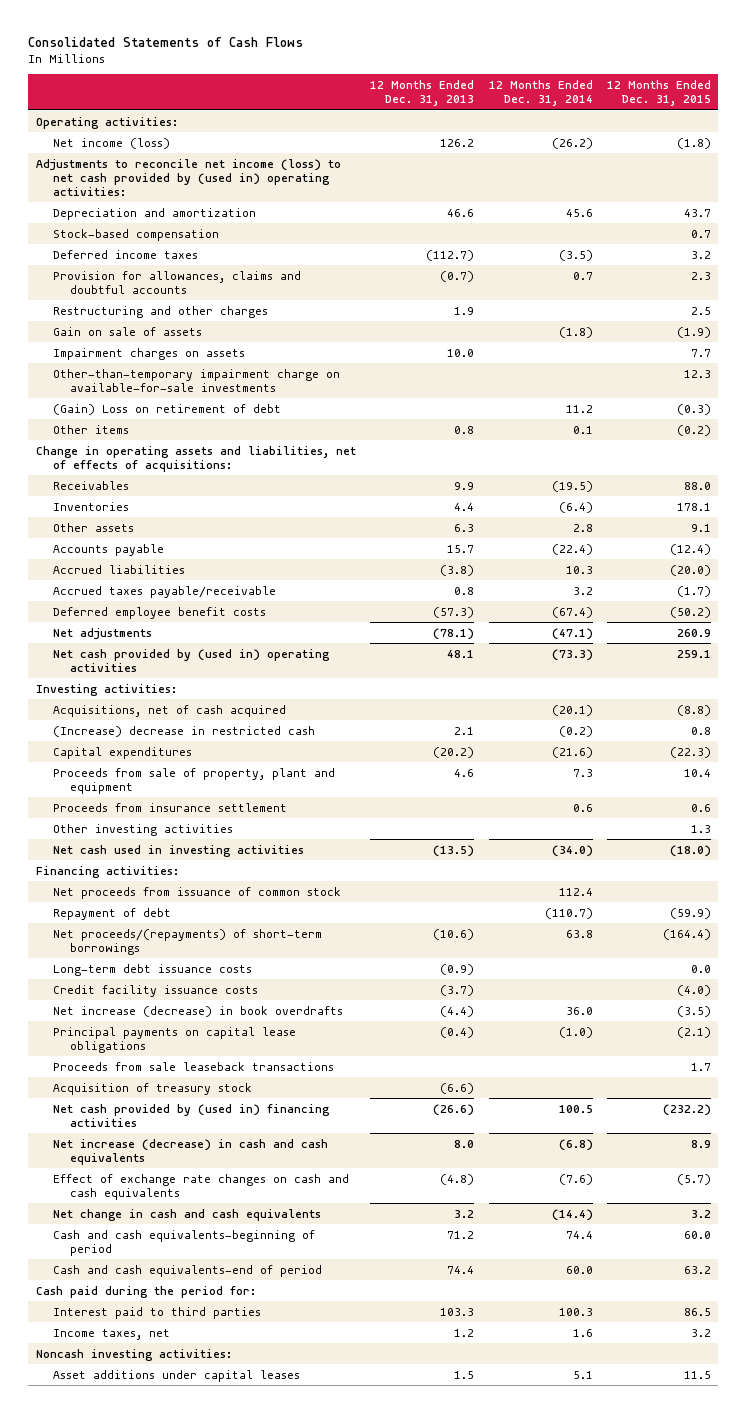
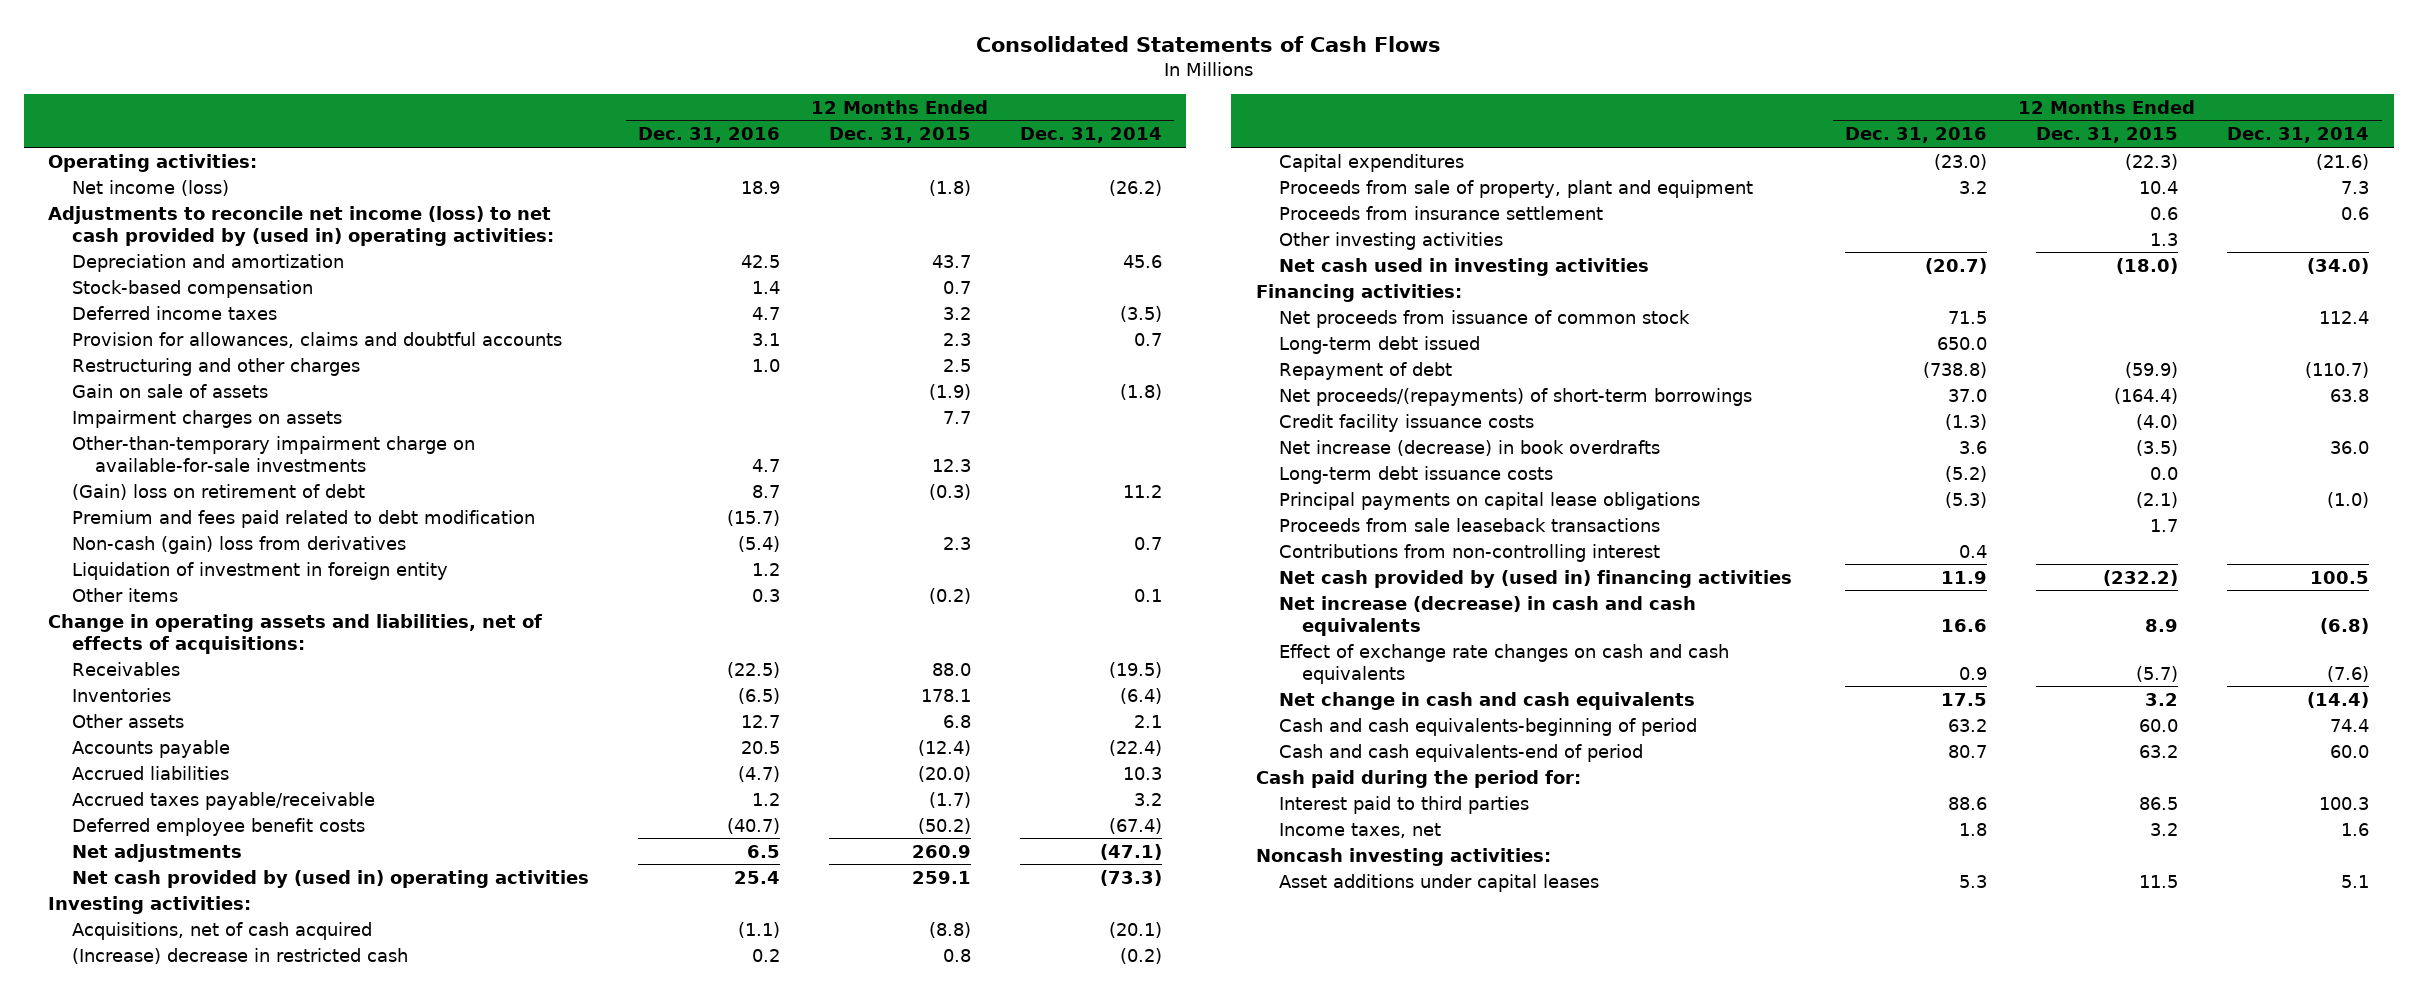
[370,80,475,107] 12 Months Ended Dec. 31, 2013 -> none
none -> [637,127,780,144] Dec. 31, 2016
[52,403,281,415] (Gain) Loss on retirement of debt -> [71,483,365,500] (Gain) loss on retirement of debt
none -> [71,509,535,528] Premium and fees paid related to debt modification
none -> [71,535,406,554] Non-cash (gain) loss from derivatives
none -> [71,561,448,580] Liquidation of investment in foreign entity
[572,523,593,532] 2.8 -> [1133,714,1162,728] 2.1
[691,523,712,532] 9.1 -> [942,714,971,728] 6.8
none -> [1279,335,1481,354] Long-term debt issued
[52,963,252,976] Long-term debt issuance costs -> [1279,465,1554,484] Long-term debt issuance costs
[52,1082,252,1095] Acquisition of treasury stock -> none
none -> [1279,543,1661,562] Contributions from non-controlling interest

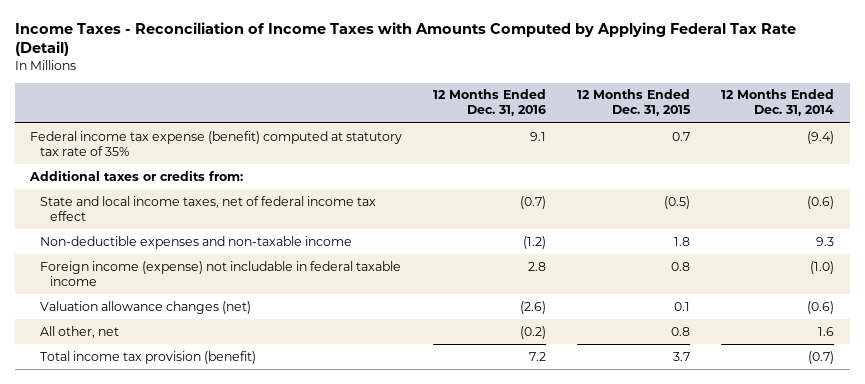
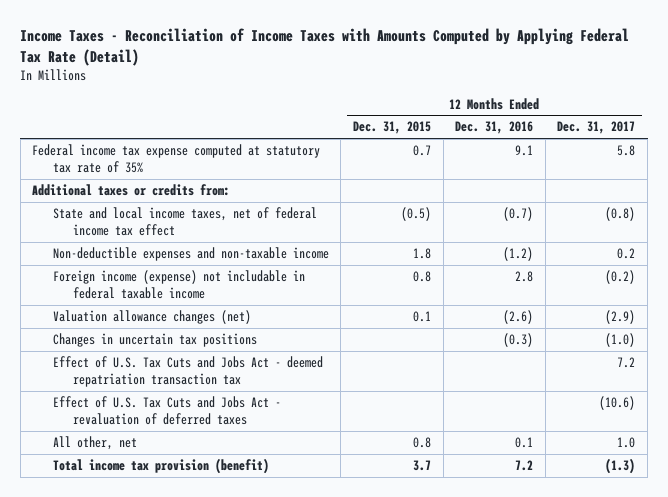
[721,89,835,117] 12 Months Ended Dec. 31, 2014 -> none
none -> [557,121,636,135] Dec. 31, 2017
[30,130,403,156] Federal income tax expense (benefit) computed at statutory tax rate of 35% -> [32,143,321,173] Federal income tax expense computed at statutory tax rate of 35%
none -> [52,332,257,347] Changes in uncertain tax positions
none -> [52,355,323,387] Effect of U.S. Tax Cuts and Jobs Act - deemed repatriation transaction tax
none -> [52,395,281,425] Effect of U.S. Tax Cuts and Jobs Act - revaluation of deferred taxes
[520,325,547,339] (0.2) -> [515,436,534,448] 0.1

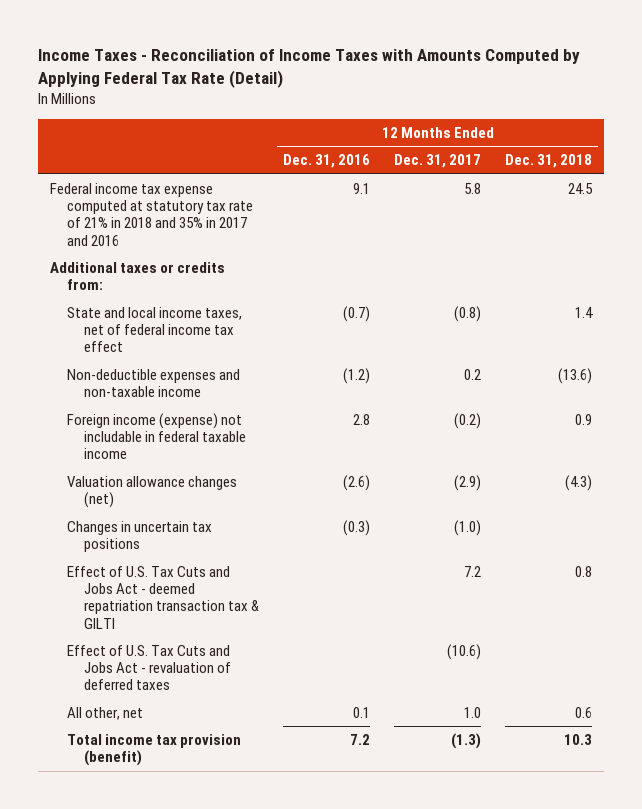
[352,121,431,135] Dec. 31, 2015 -> none
none -> [505,154,593,169] Dec. 31, 2018
[32,143,321,173] Federal income tax expense computed at statutory tax rate of 35% -> [50,182,253,246] Federal income tax expense computed at statutory tax rate of 21% in 2018 and 35% in 2017 and 2016
[52,355,323,387] Effect of U.S. Tax Cuts and Jobs Act - deemed repatriation transaction tax -> [66,565,259,629] Effect of U.S. Tax Cuts and Jobs Act - deemed repatriation transaction tax & GILTI

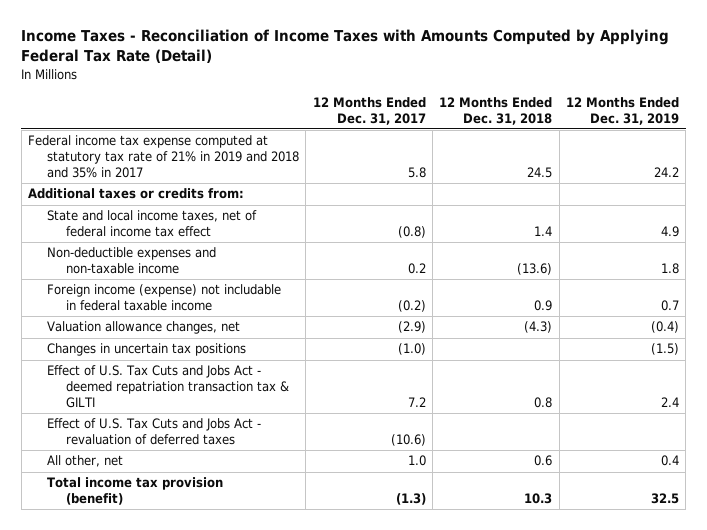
[282,154,370,169] Dec. 31, 2016 -> none
none -> [565,97,679,125] 12 Months Ended Dec. 31, 2019
[50,182,253,246] Federal income tax expense computed at statutory tax rate of 21% in 2018 and 35% in 2017 and 2016 -> [28,135,299,178] Federal income tax expense computed at statutory tax rate of 21% in 2019 and 2018 and 35% in 2017
[66,475,237,509] Valuation allowance changes (net) -> [46,321,240,335] Valuation allowance changes, net

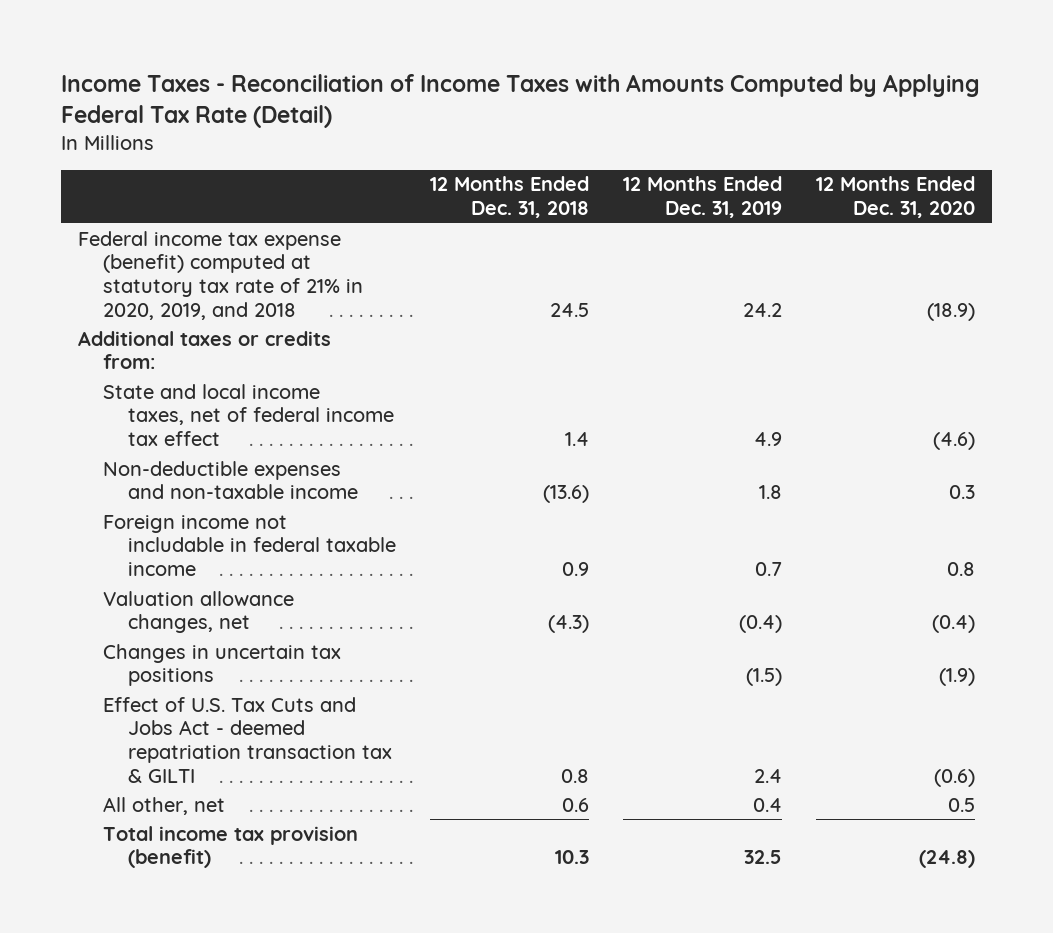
[312,97,426,125] 12 Months Ended Dec. 31, 2017 -> none
none -> [816,176,976,218] 12 Months Ended Dec. 31, 2020
[28,135,299,178] Federal income tax expense computed at statutory tax rate of 21% in 2019 and 2018 and 35% in 2017 -> [78,230,364,320] Federal income tax expense (benefit) computed at statutory tax rate of 21% in 2020, 2019, and 2018
[46,284,281,312] Foreign income (expense) not includable in federal taxable income -> [103,514,396,577] Foreign income not includable in federal taxable income
[46,418,261,446] Effect of U.S. Tax Cuts and Jobs Act - revaluation of deferred taxes -> none

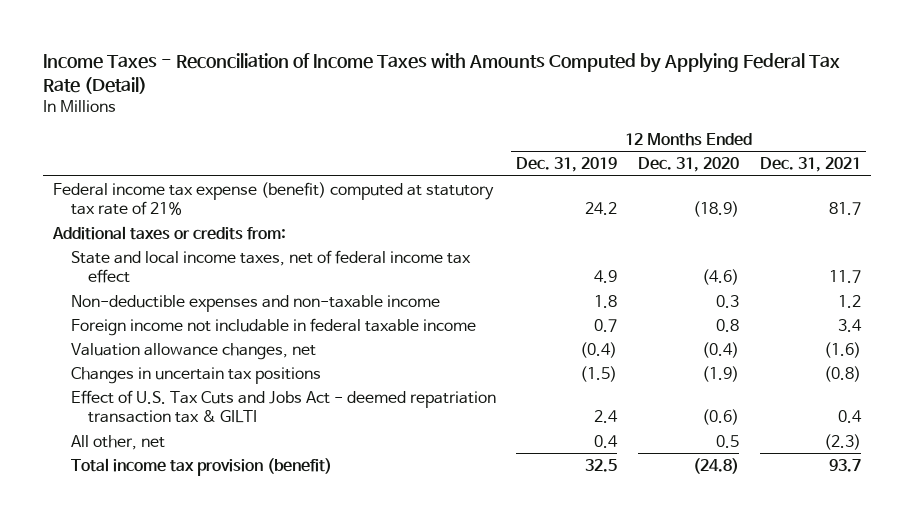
[430,176,590,218] 12 Months Ended Dec. 31, 2018 -> none
none -> [759,157,861,173] Dec. 31, 2021
[78,230,364,320] Federal income tax expense (benefit) computed at statutory tax rate of 21% in 2020, 2019, and 2018 -> [53,181,495,216] Federal income tax expense (benefit) computed at statutory tax rate of 21%

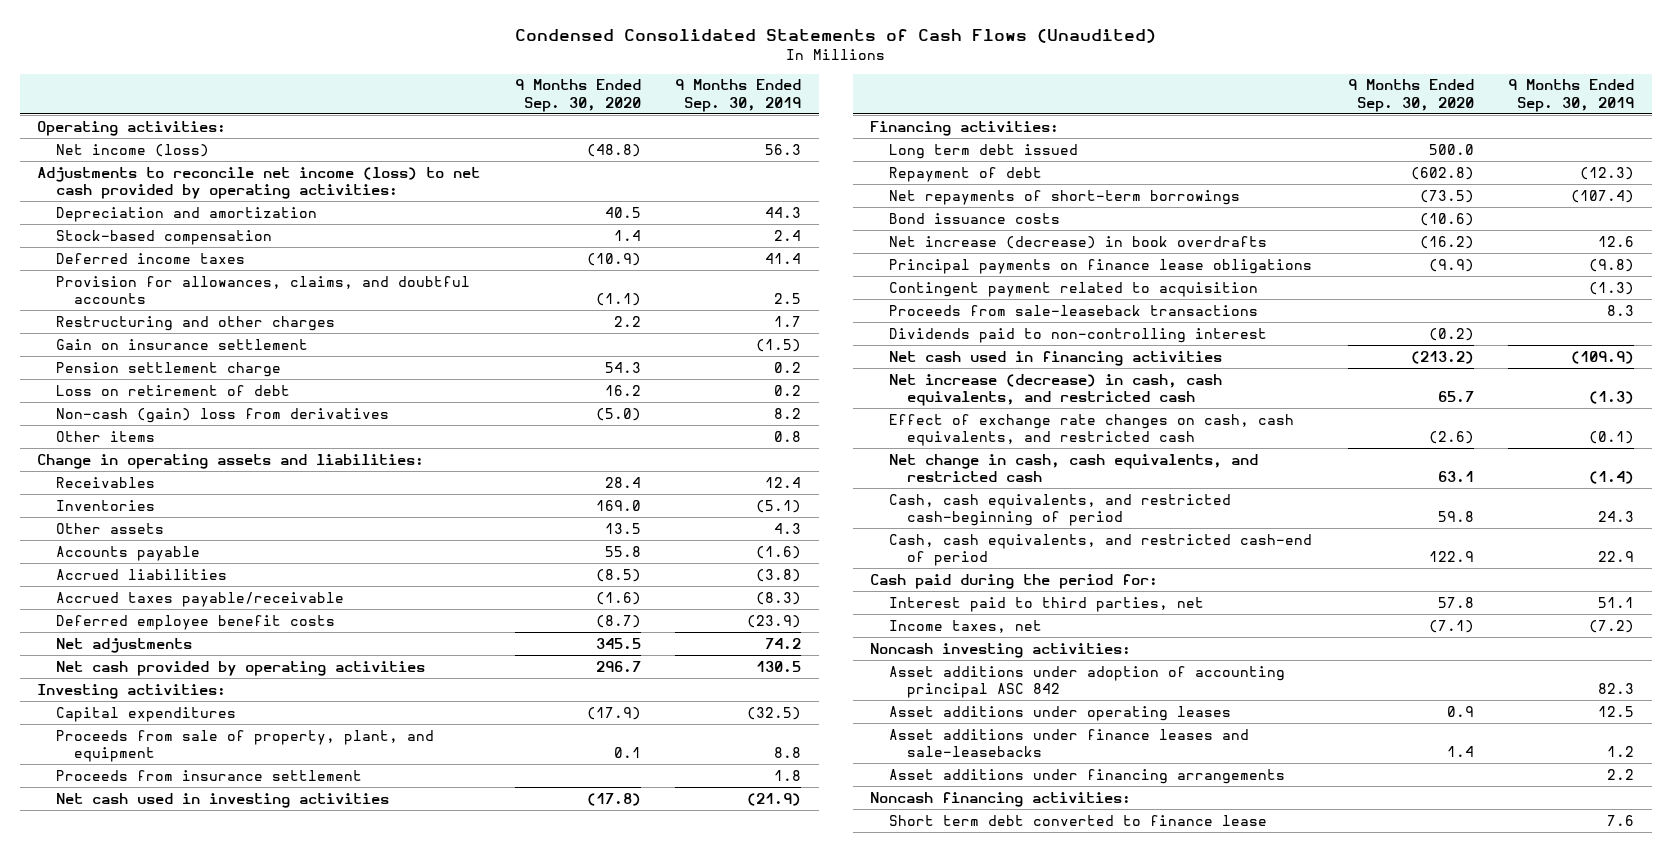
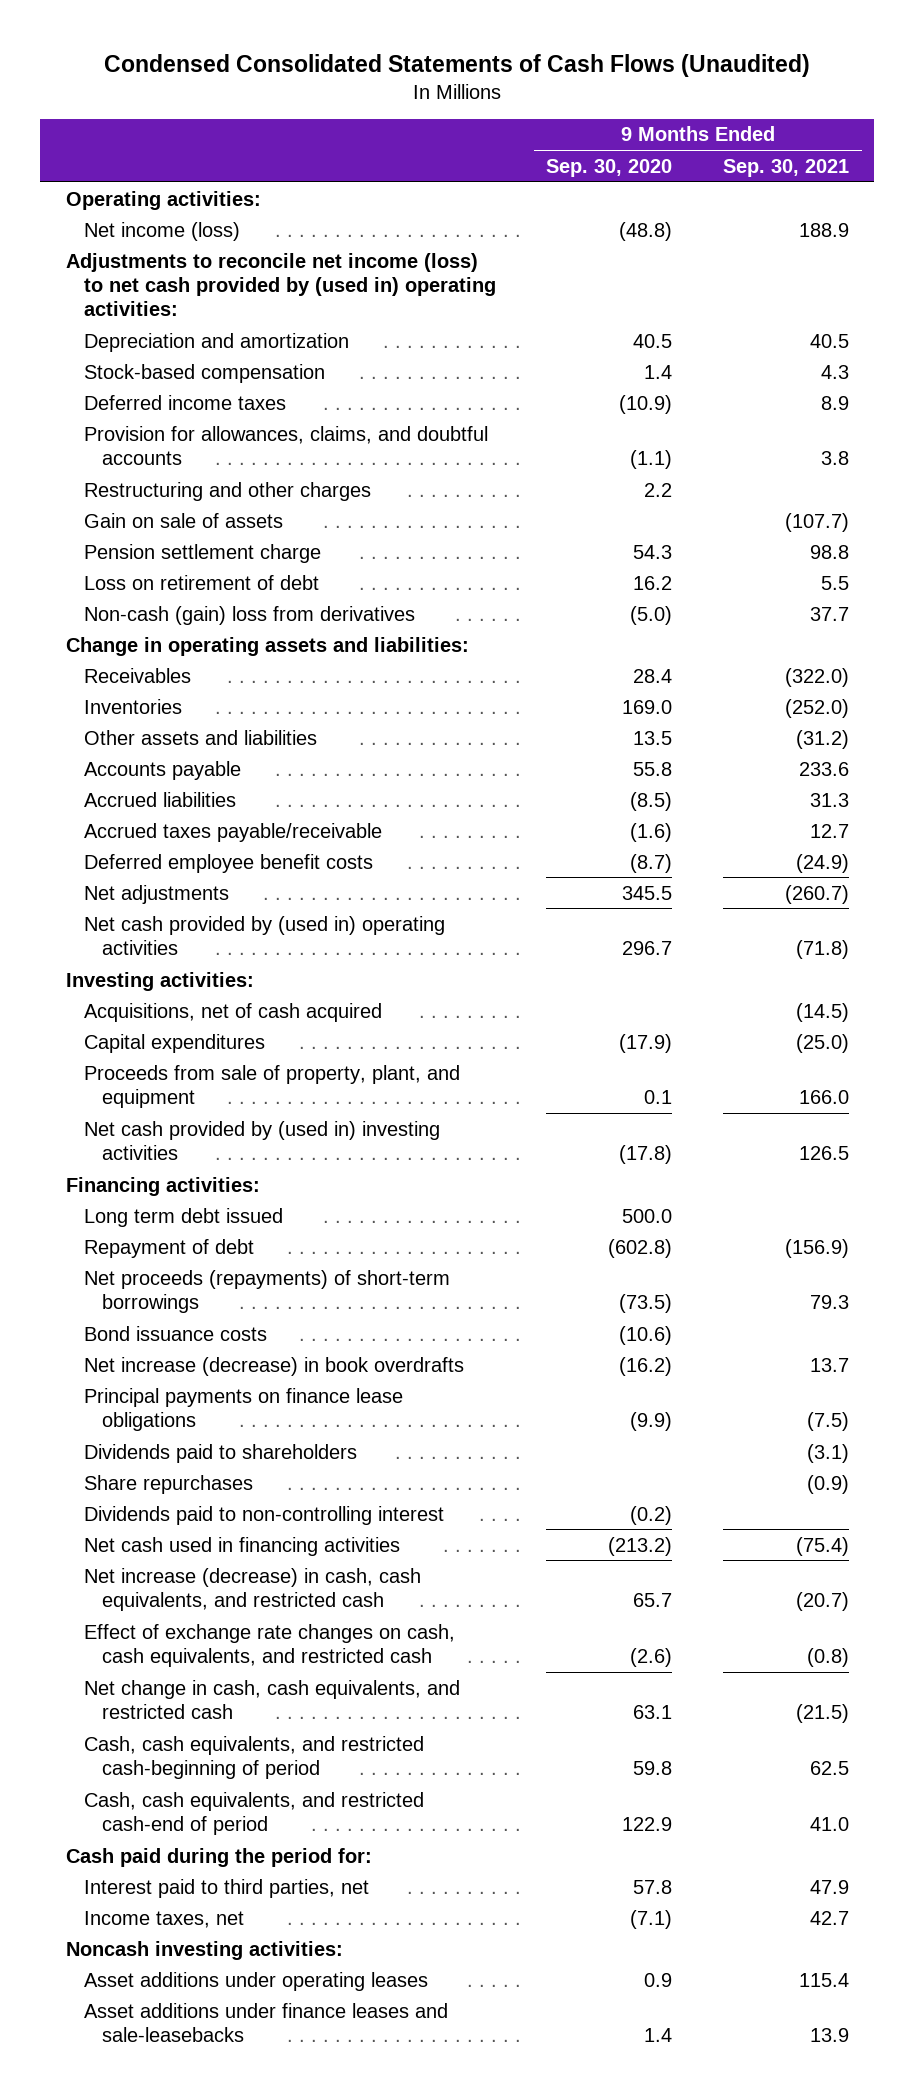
[675,79,802,112] 9 Months Ended Sep. 30, 2019 -> none
none -> [722,158,849,177] Sep. 30, 2021
[37,166,481,199] Adjustments to reconcile net income (loss) to net cash provided by operating activities: -> [65,252,496,316] Adjustments to reconcile net income (loss) to net cash provided by (used in) operating activities:
[55,338,308,350] Gain on insurance settlement -> none
none -> [83,512,283,528] Gain on sale of assets
[55,430,155,442] Other items -> none
[55,522,164,534] Other assets -> [83,729,317,745] Other assets and liabilities
[55,660,425,676] Net cash provided by operating activities -> [83,915,445,955] Net cash provided by (used in) operating activities
none -> [83,1002,382,1022] Acquisitions, net of cash acquired
[55,769,362,781] Proceeds from insurance settlement -> none
[55,792,389,808] Net cash used in investing activities -> [83,1120,440,1160] Net cash provided by (used in) investing activities
[888,189,1240,205] Net repayments of short-term borrowings -> [83,1269,450,1313] Net proceeds (repayments) of short-term borrowings
[888,281,1258,297] Contingent payment related to acquisition -> none
[888,304,1258,316] Proceeds from sale-leaseback transactions -> none
none -> [83,1443,357,1463] Dividends paid to shareholders
none -> [83,1474,253,1494] Share repurchases
[888,665,1285,698] Asset additions under adoption of accounting principal ASC 842 -> none
[888,768,1285,784] Asset additions under financing arrangements -> none
[870,791,1132,807] Noncash financing activities: -> none
[888,814,1267,826] Short term debt converted to finance lease -> none

